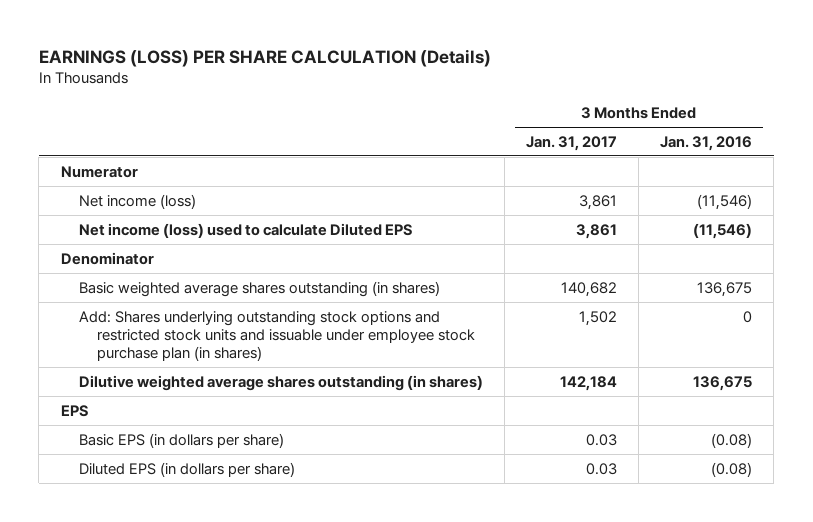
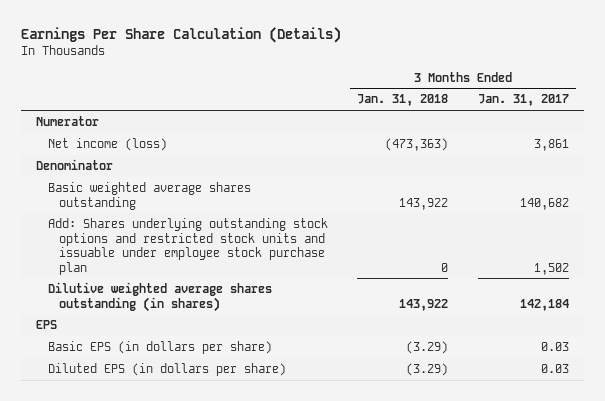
[38,48,491,67] EARNINGS (LOSS) PER SHARE CALCULATION (Details) -> [21,27,342,44] Earnings Per Share Calculation (Details)
[660,135,753,151] Jan. 31, 2016 -> none
none -> [357,94,449,107] Jan. 31, 2018
[78,222,412,238] Net income (loss) used to calculate Diluted EPS -> none
[78,280,440,297] Basic weighted average shares outstanding (in shares) -> [47,181,251,210] Basic weighted average shares outstanding
[78,310,475,362] Add: Shares underlying outstanding stock options and restricted stock units and issuable under employee stock purchase plan (in shares) -> [47,217,328,275] Add: Shares underlying outstanding stock options and restricted stock units and issuable under employee stock purchase plan

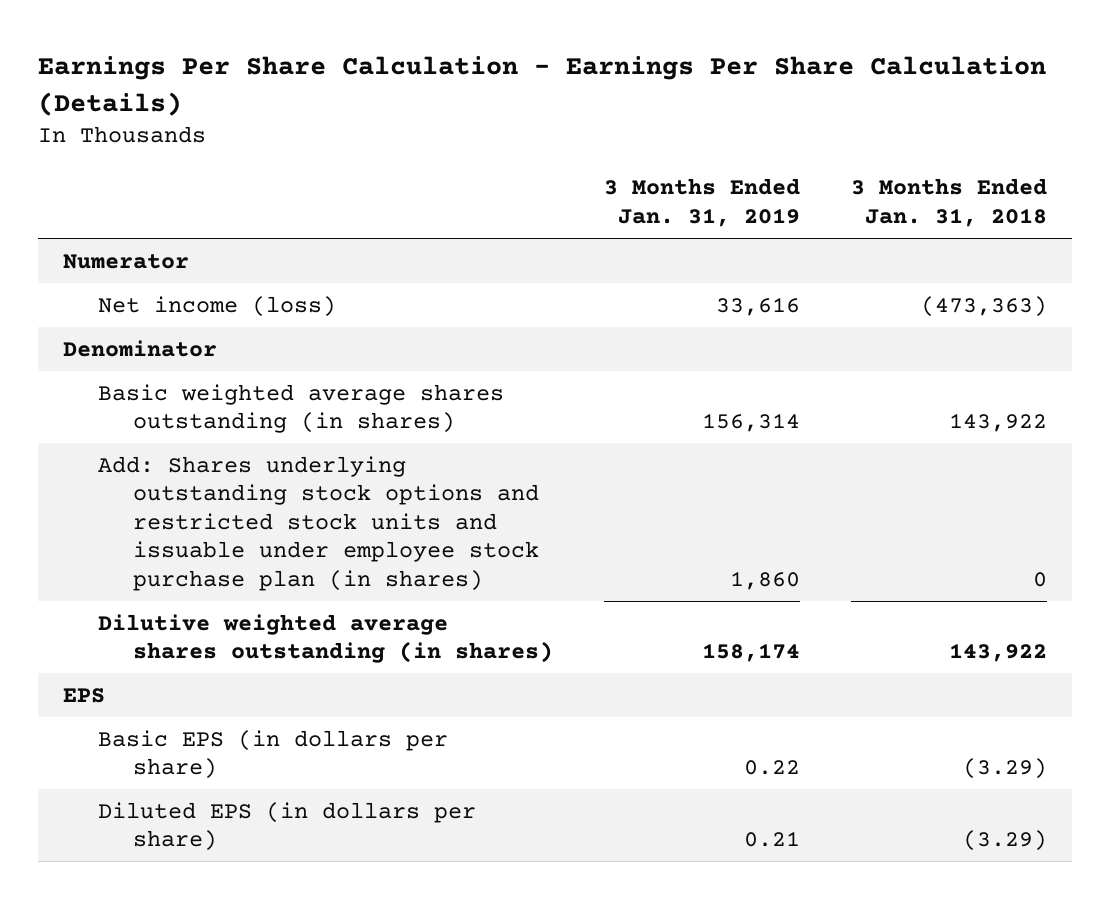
[21,27,342,44] Earnings Per Share Calculation (Details) -> [37,56,1046,116] Earnings Per Share Calculation - Earnings Per Share Calculation (Details)
[477,94,569,107] Jan. 31, 2017 -> none
none -> [603,178,800,228] 3 Months Ended Jan. 31, 2019
[47,181,251,210] Basic weighted average shares outstanding -> [98,383,505,434] Basic weighted average shares outstanding (in shares)
[47,217,328,275] Add: Shares underlying outstanding stock options and restricted stock units and issuable under employee stock purchase plan -> [98,455,540,592] Add: Shares underlying outstanding stock options and restricted stock units and issuable under employee stock purchase plan (in shares)

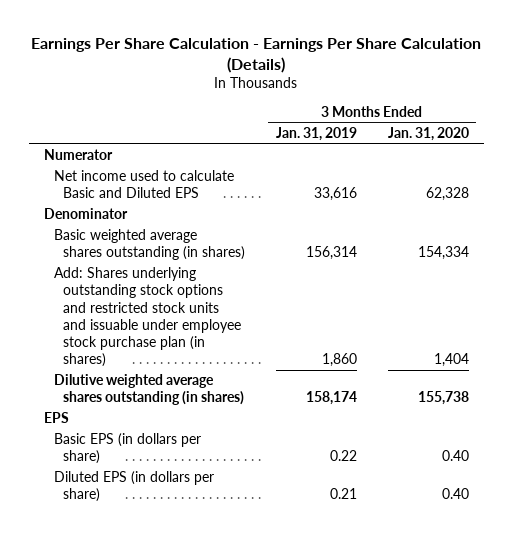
[850,178,1047,228] 3 Months Ended Jan. 31, 2018 -> none
none -> [387,127,469,142] Jan. 31, 2020
[98,295,337,317] Net income (loss) -> [53,170,234,199] Net income used to calculate Basic and Diluted EPS

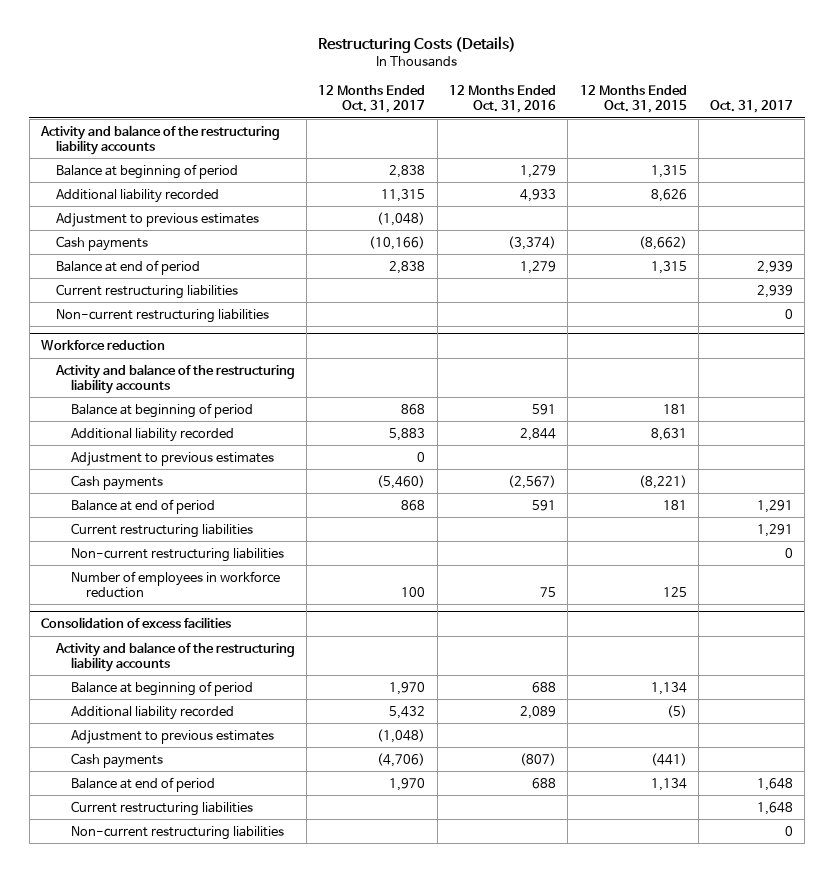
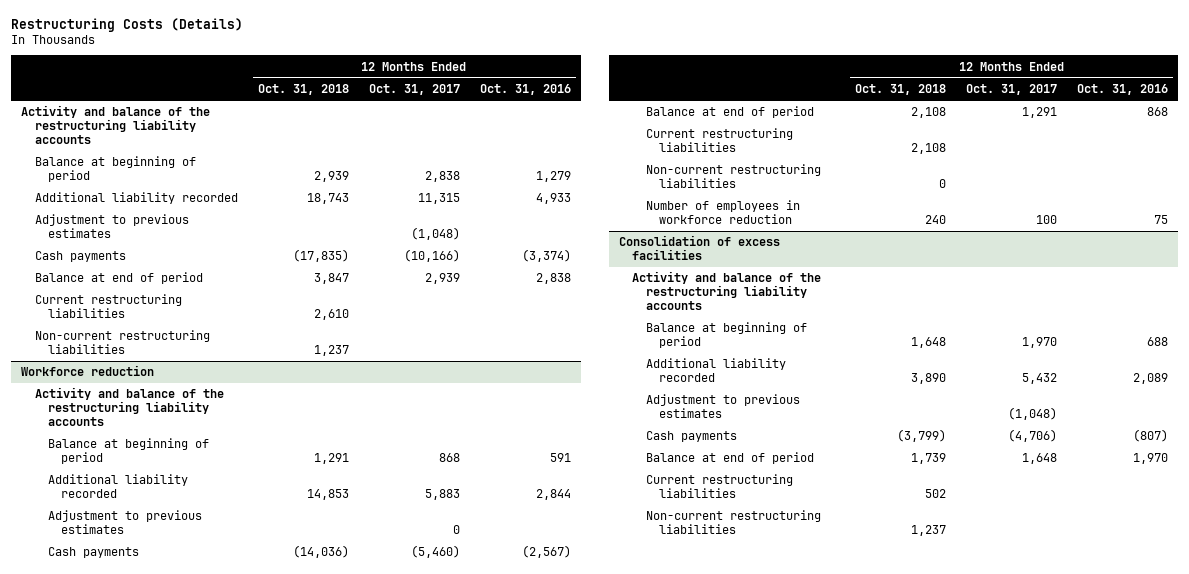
[579,84,687,114] 12 Months Ended Oct. 31, 2015 -> none
[710,100,794,114] Oct. 31, 2017 -> none
none -> [257,84,349,96] Oct. 31, 2018
[389,260,426,274] 2,838 -> [424,273,460,285] 2,939
[520,260,557,274] 1,279 -> [535,273,571,285] 2,838
[401,499,426,511] 868 -> [1022,107,1058,119] 1,291
[532,499,557,511] 591 -> [1147,107,1169,117] 868
[389,777,426,791] 1,970 -> [1022,453,1058,465] 1,648
[532,777,557,789] 688 -> [1133,453,1169,465] 1,970

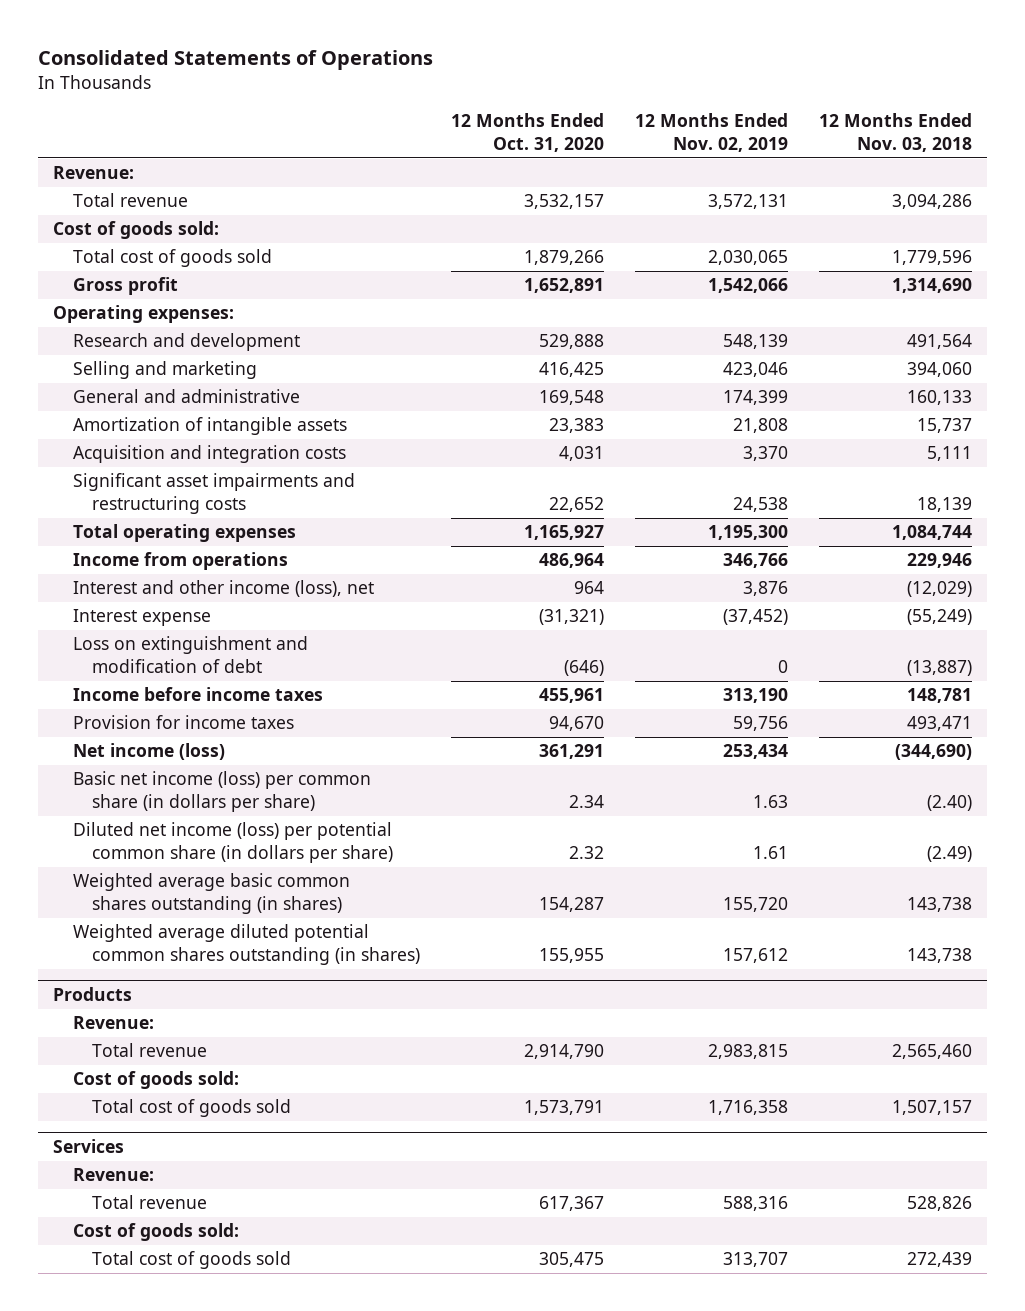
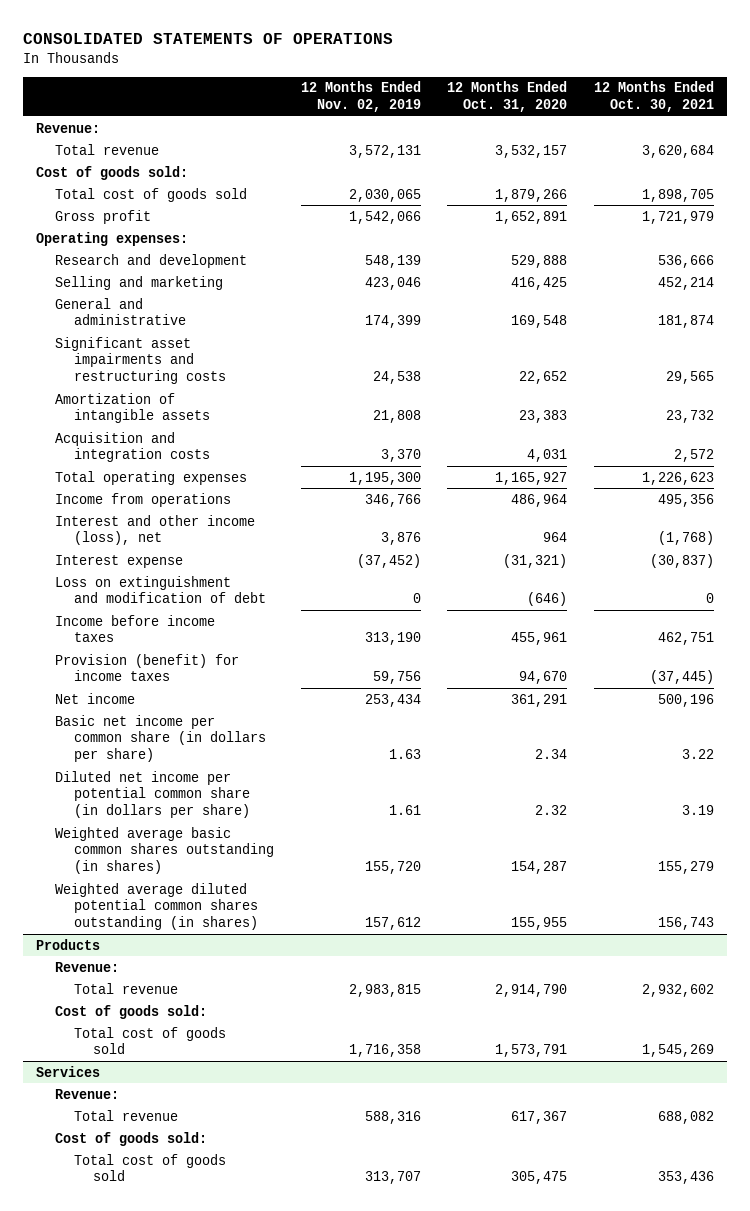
[37,50,433,71] Consolidated Statements of Operations -> [22,33,393,45] CONSOLIDATED STATEMENTS OF OPERATIONS
[819,113,973,152] 12 Months Ended Nov. 03, 2018 -> none
none -> [593,81,714,113] 12 Months Ended Oct. 30, 2021
[72,473,355,515] Significant asset impairments and restructuring costs -> [55,336,227,385] Significant asset impairments and restructuring costs
[72,715,294,730] Provision for income taxes -> [55,653,240,682] Provision (benefit) for income taxes
[72,743,225,761] Net income (loss) -> [55,692,136,704] Net income
[72,771,371,813] Basic net income (loss) per common share (in dollars per share) -> [55,714,267,763] Basic net income per common share (in dollars per share)
[72,822,394,864] Diluted net income (loss) per potential common share (in dollars per share) -> [55,770,251,819] Diluted net income per potential common share (in dollars per share)

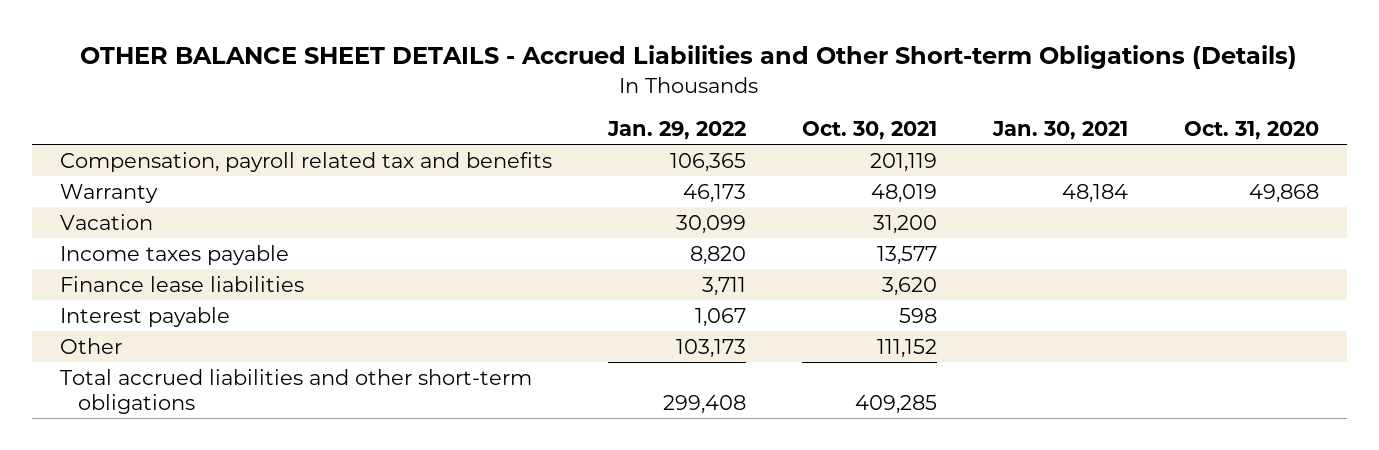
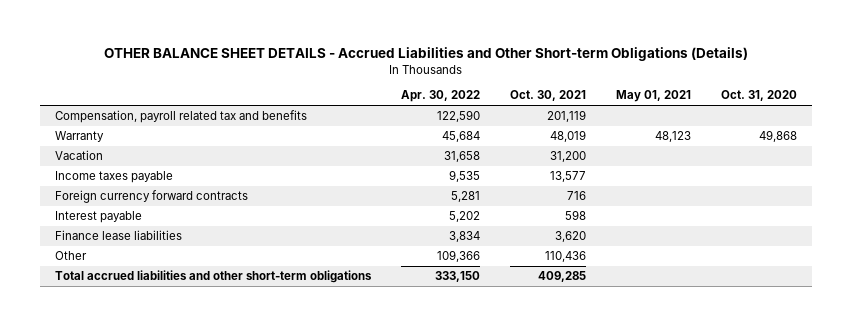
[606,121,746,141] Jan. 29, 2022 -> none
[991,121,1128,141] Jan. 30, 2021 -> none
none -> [401,90,481,103] Apr. 30, 2022
none -> [616,90,692,103] May 01, 2021
none -> [55,190,249,204] Foreign currency forward contracts
[59,275,304,292] Finance lease liabilities -> [55,230,183,241] Finance lease liabilities
[876,338,937,358] 111,152 -> [545,251,587,263] 110,436

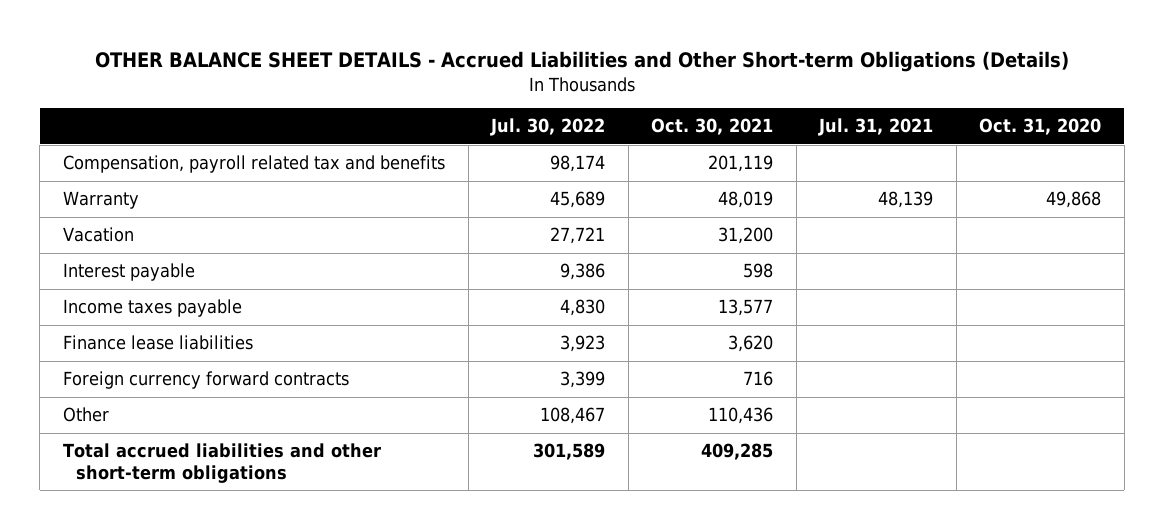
[401,90,481,103] Apr. 30, 2022 -> none
[616,90,692,103] May 01, 2021 -> none
none -> [490,118,606,137] Jul. 30, 2022
none -> [818,118,934,137] Jul. 31, 2021
[55,171,174,184] Income taxes payable -> [63,299,243,318] Income taxes payable
[55,190,249,204] Foreign currency forward contracts -> [63,371,350,390] Foreign currency forward contracts

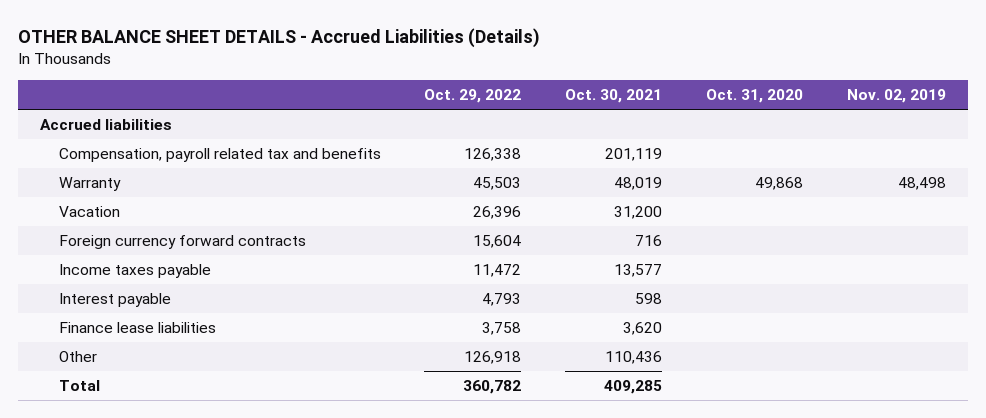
[95,51,1070,73] OTHER BALANCE SHEET DETAILS - Accrued Liabilities and Other Short-term Obligations (Details) -> [18,27,541,48] OTHER BALANCE SHEET DETAILS - Accrued Liabilities (Details)
[490,118,606,137] Jul. 30, 2022 -> none
[818,118,934,137] Jul. 31, 2021 -> none
none -> [424,89,522,104] Oct. 29, 2022
none -> [847,89,947,104] Nov. 02, 2019
none -> [40,119,173,131] Accrued liabilities
[63,371,350,390] Foreign currency forward contracts -> [58,235,306,250] Foreign currency forward contracts
[63,263,196,282] Interest payable -> [58,293,171,308] Interest payable
[63,443,382,483] Total accrued liabilities and other short-term obligations -> [58,380,100,392] Total

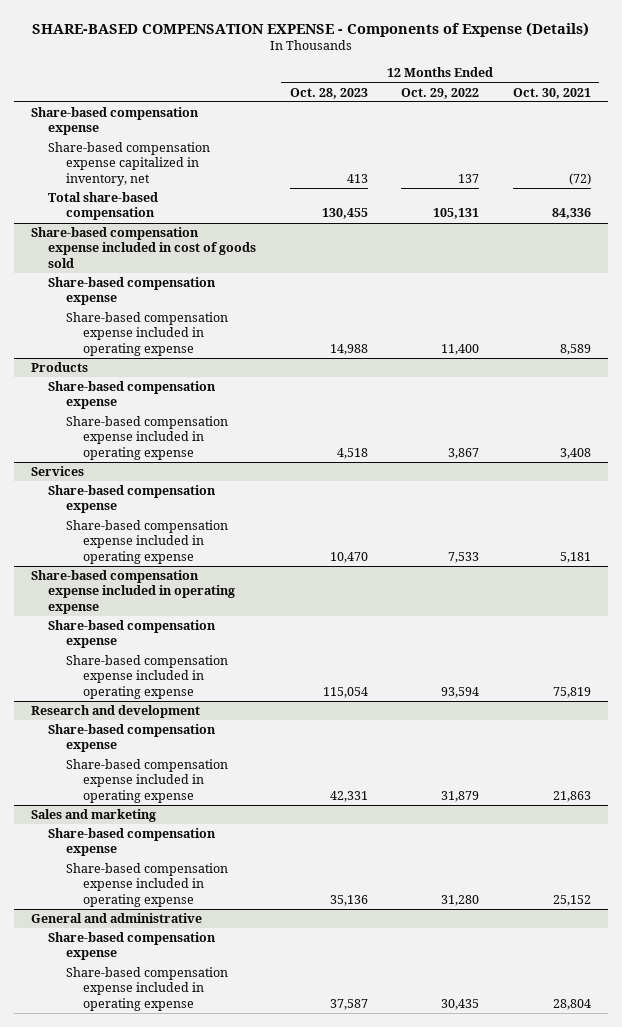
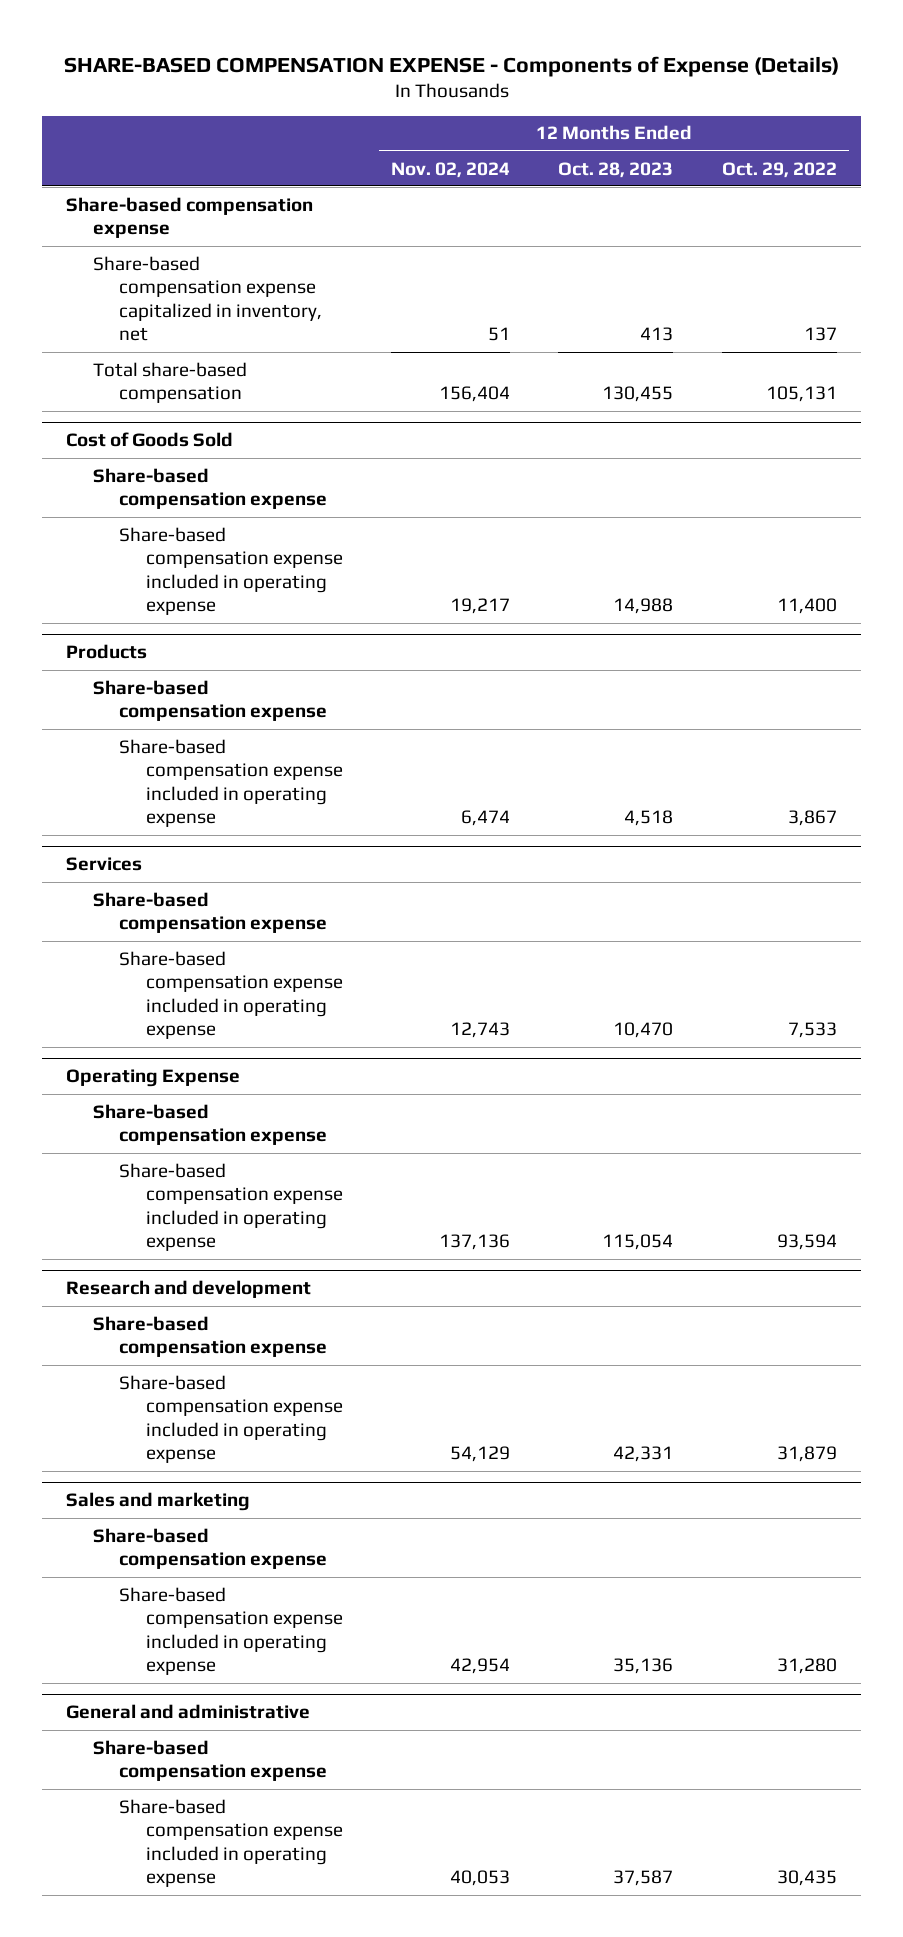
[512,87,591,99] Oct. 30, 2021 -> none
none -> [391,161,511,178] Nov. 02, 2024
[30,227,257,268] Share-based compensation expense included in cost of goods sold -> [66,432,234,448] Cost of Goods Sold
[30,570,236,614] Share-based compensation expense included in operating expense -> [66,1069,241,1088] Operating Expense

